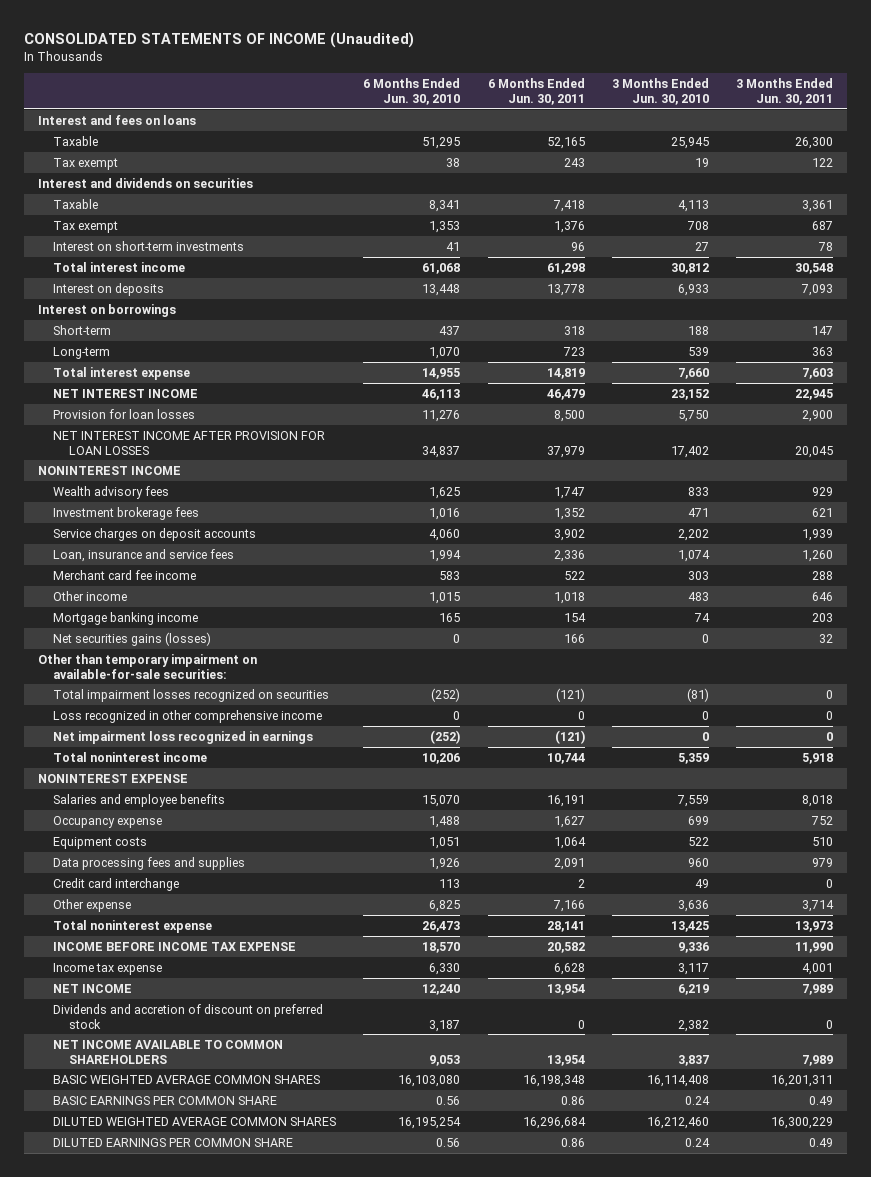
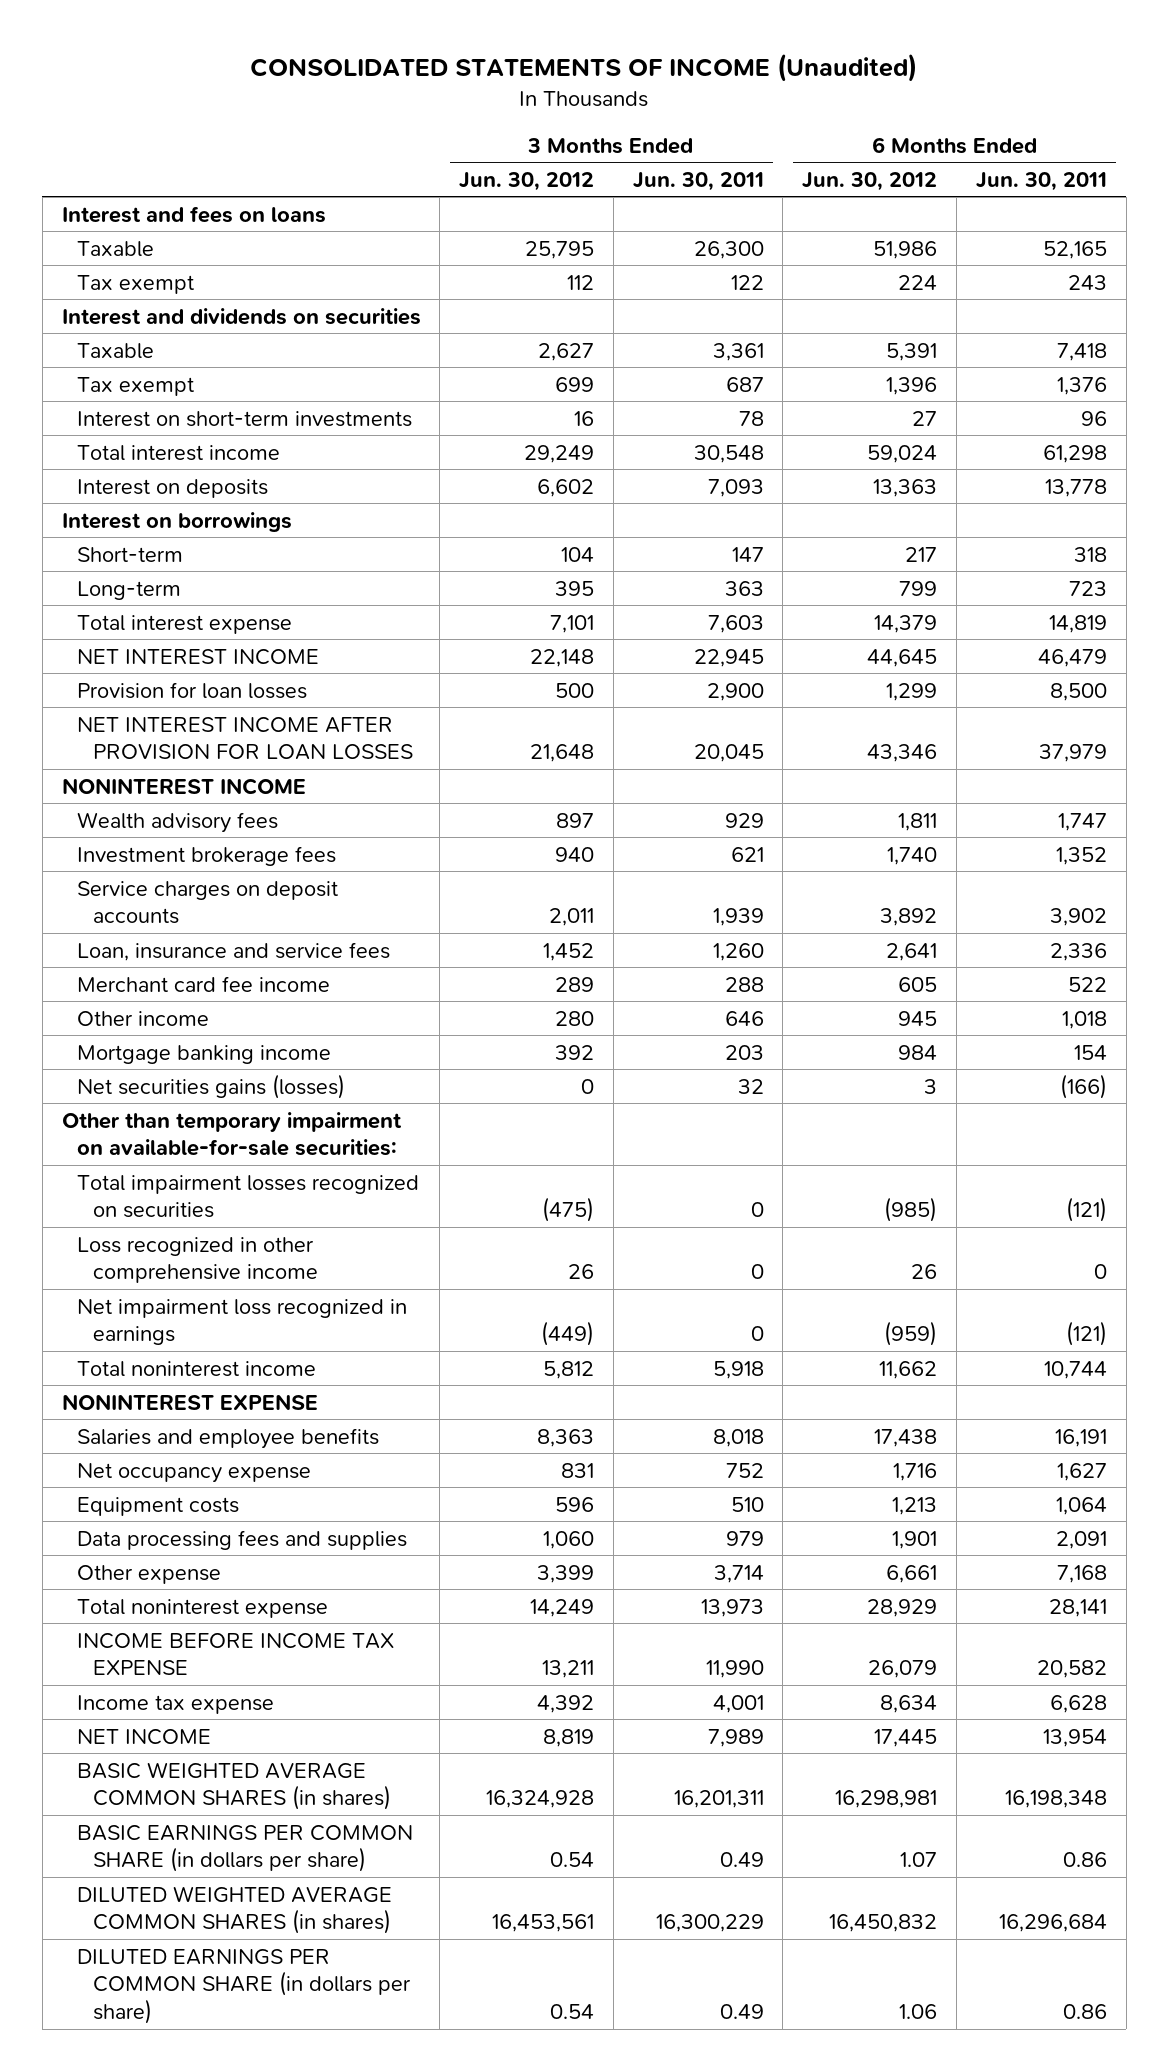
[363,77,461,105] 6 Months Ended Jun. 30, 2010 -> none
[611,77,709,105] 3 Months Ended Jun. 30, 2010 -> none
none -> [459,171,595,191] Jun. 30, 2012
none -> [802,171,938,191] Jun. 30, 2012
[563,633,585,643] 166 -> [1059,1073,1107,1099] (166)
[53,815,163,828] Occupancy expense -> [77,1462,312,1483] Net occupancy expense
[53,877,180,891] Credit card interchange -> none
[552,899,585,912] 7,166 -> [1056,1564,1107,1583] 7,168
[53,1003,324,1029] Dividends and accretion of discount on preferred stock -> none
[53,1039,284,1064] NET INCOME AVAILABLE TO COMMON SHAREHOLDERS -> none
[53,1074,321,1084] BASIC WEIGHTED AVERAGE COMMON SHARES -> [77,1761,391,1811] BASIC WEIGHTED AVERAGE COMMON SHARES (in shares)
[53,1095,278,1105] BASIC EARNINGS PER COMMON SHARE -> [77,1824,414,1873] BASIC EARNINGS PER COMMON SHARE (in dollars per share)
[53,1116,337,1126] DILUTED WEIGHTED AVERAGE COMMON SHARES -> [77,1885,393,1935] DILUTED WEIGHTED AVERAGE COMMON SHARES (in shares)
[53,1137,294,1147] DILUTED EARNINGS PER COMMON SHARE -> [77,1948,411,2025] DILUTED EARNINGS PER COMMON SHARE (in dollars per share)

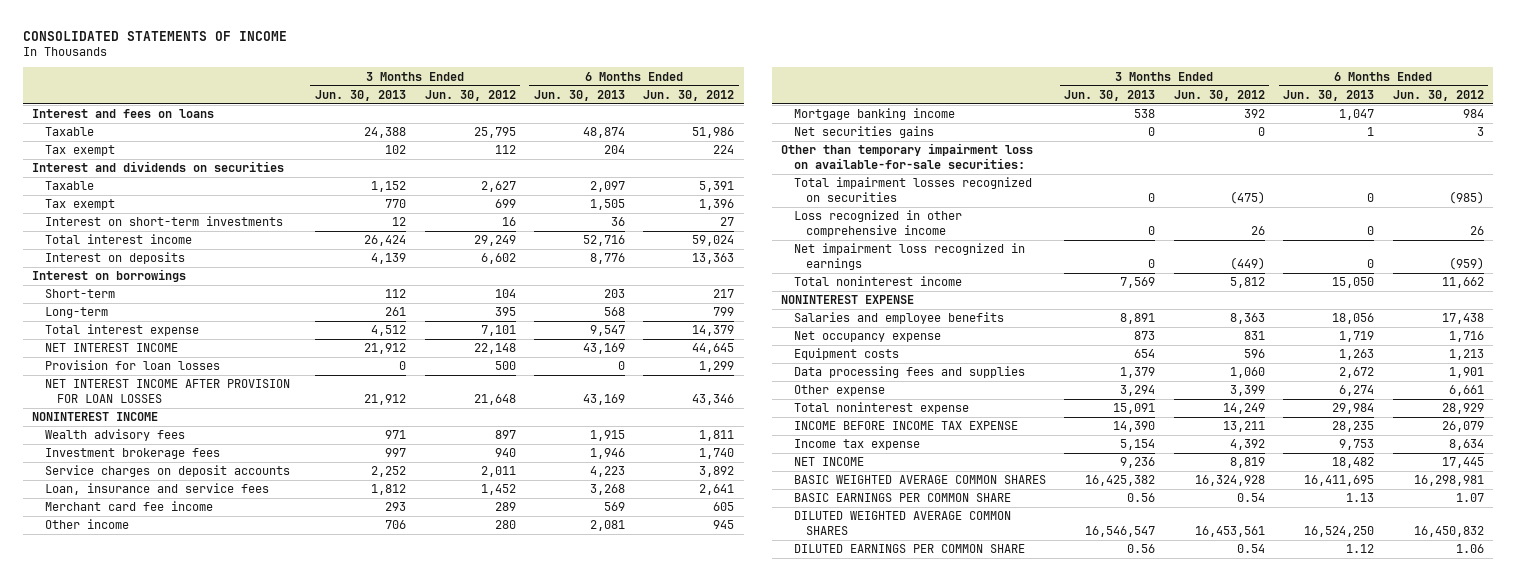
[250,53,918,83] CONSOLIDATED STATEMENTS OF INCOME (Unaudited) -> [22,30,287,41] CONSOLIDATED STATEMENTS OF INCOME
[632,171,764,191] Jun. 30, 2011 -> none
[975,171,1107,191] Jun. 30, 2011 -> none
none -> [315,89,407,101] Jun. 30, 2013
none -> [533,89,625,101] Jun. 30, 2013
[77,1073,346,1099] Net securities gains (losses) -> [793,126,934,139] Net securities gains
[61,1111,402,1157] Other than temporary impairment on available-for-sale securities: -> [781,143,1034,169] Other than temporary impairment loss on available-for-sale securities:
[77,1761,391,1811] BASIC WEIGHTED AVERAGE COMMON SHARES (in shares) -> [793,475,1046,485] BASIC WEIGHTED AVERAGE COMMON SHARES
[77,1824,414,1873] BASIC EARNINGS PER COMMON SHARE (in dollars per share) -> [793,493,1011,503] BASIC EARNINGS PER COMMON SHARE
[77,1885,393,1935] DILUTED WEIGHTED AVERAGE COMMON SHARES (in shares) -> [793,511,1011,535] DILUTED WEIGHTED AVERAGE COMMON SHARES
[77,1948,411,2025] DILUTED EARNINGS PER COMMON SHARE (in dollars per share) -> [793,544,1025,554] DILUTED EARNINGS PER COMMON SHARE

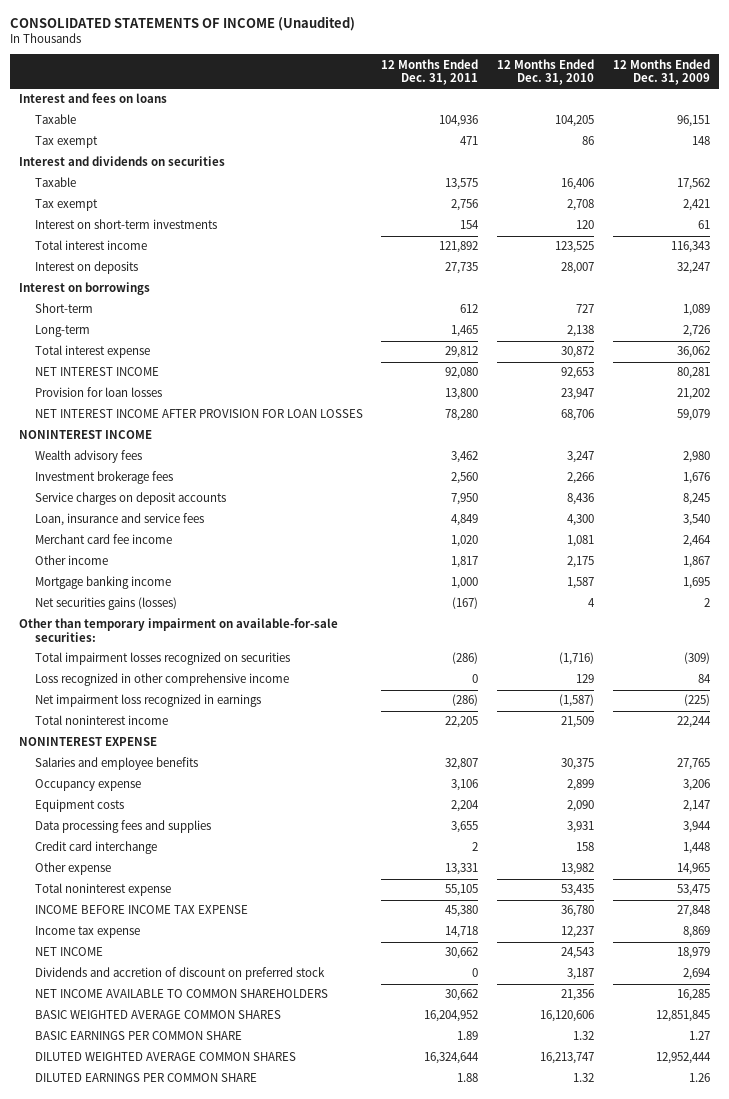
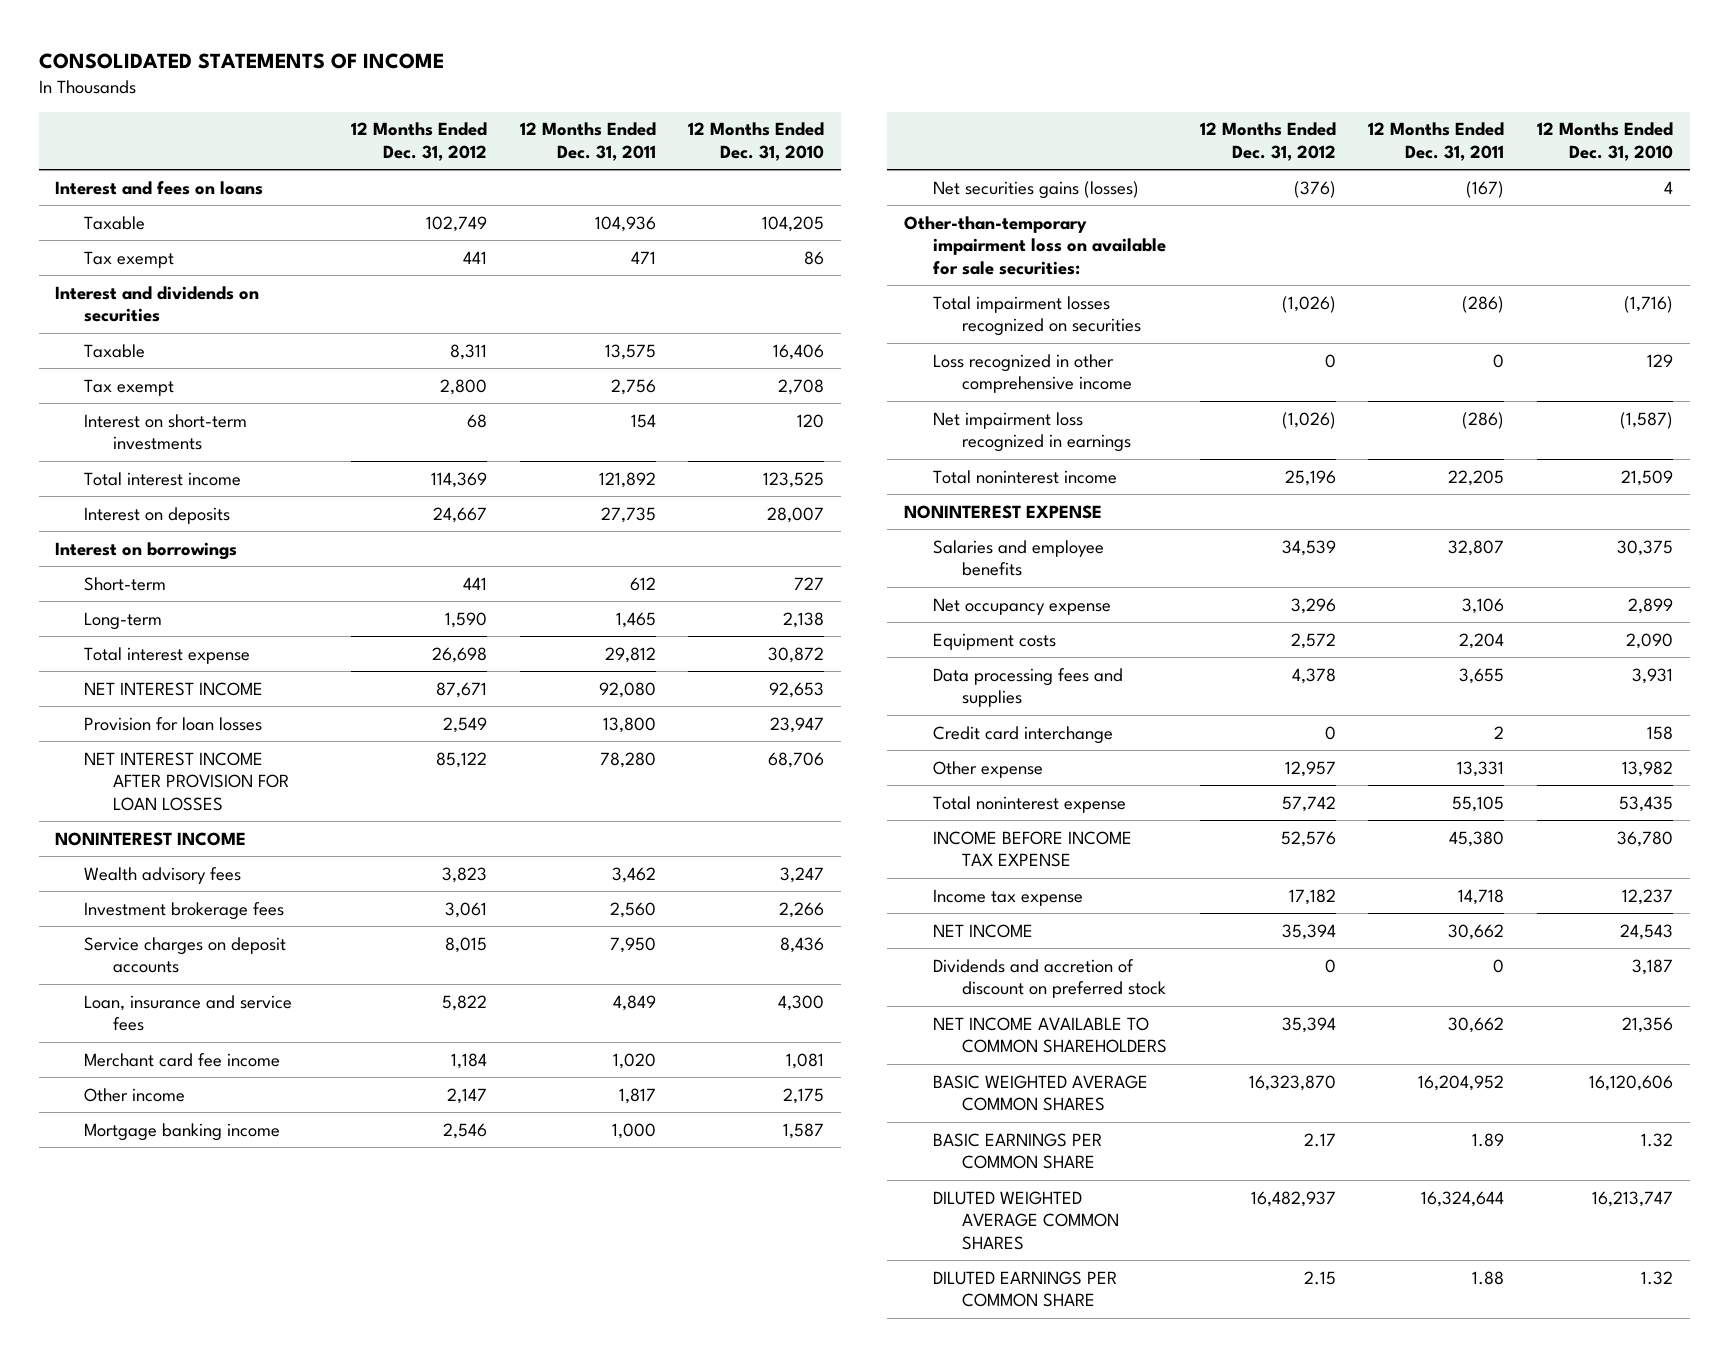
[9,15,355,31] CONSOLIDATED STATEMENTS OF INCOME (Unaudited) -> [38,52,444,69] CONSOLIDATED STATEMENTS OF INCOME
[612,58,710,86] 12 Months Ended Dec. 31, 2009 -> none
none -> [350,122,487,161] 12 Months Ended Dec. 31, 2012
[19,618,339,642] Other than temporary impairment on available-for-sale securities: -> [903,215,1166,275] Other-than-temporary impairment loss on available for sale securities:
[34,779,141,792] Occupancy expense -> [932,597,1111,615] Net occupancy expense

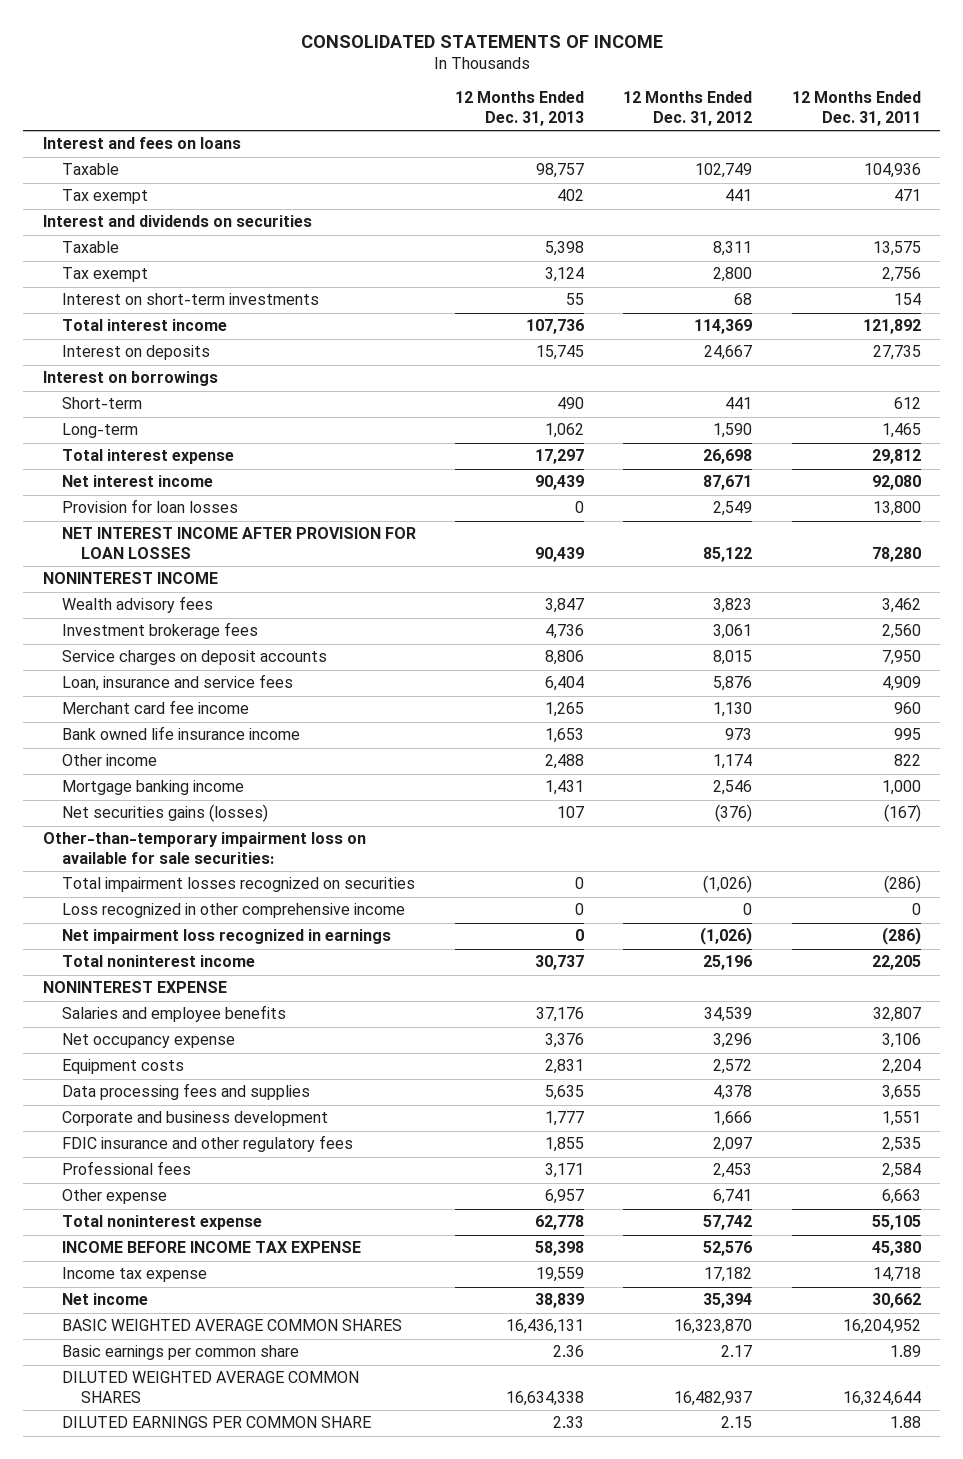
[688,122,825,161] 12 Months Ended Dec. 31, 2010 -> none
none -> [455,91,585,126] 12 Months Ended Dec. 31, 2013
[84,681,264,696] NET INTEREST INCOME -> [61,475,213,488] Net interest income
[441,994,487,1011] 5,822 -> [713,676,753,692] 5,876
[612,994,656,1011] 4,849 -> [881,676,921,692] 4,909
[450,1052,487,1069] 1,184 -> [713,702,753,718] 1,130
[612,1052,656,1069] 1,020 -> [893,702,921,715] 960
none -> [61,726,300,741] Bank owned life insurance income
[446,1087,487,1104] 2,147 -> [713,754,753,770] 1,174
[618,1087,656,1104] 1,817 -> [893,754,921,767] 822
[932,725,1113,744] Credit card interchange -> none
none -> [61,1111,328,1127] Corporate and business development
none -> [61,1135,353,1153] FDIC insurance and other regulatory fees
none -> [61,1161,191,1176] Professional fees
[1284,760,1336,777] 12,957 -> [713,1189,753,1205] 6,741
[1457,760,1505,777] 13,331 -> [881,1189,921,1205] 6,663
[932,958,1166,999] Dividends and accretion of discount on preferred stock -> none
[932,1016,1167,1054] NET INCOME AVAILABLE TO COMMON SHAREHOLDERS -> none
[932,923,1033,938] NET INCOME -> [61,1293,148,1306] Net income
[932,1132,1102,1170] BASIC EARNINGS PER COMMON SHARE -> [61,1345,299,1361] Basic earnings per common share

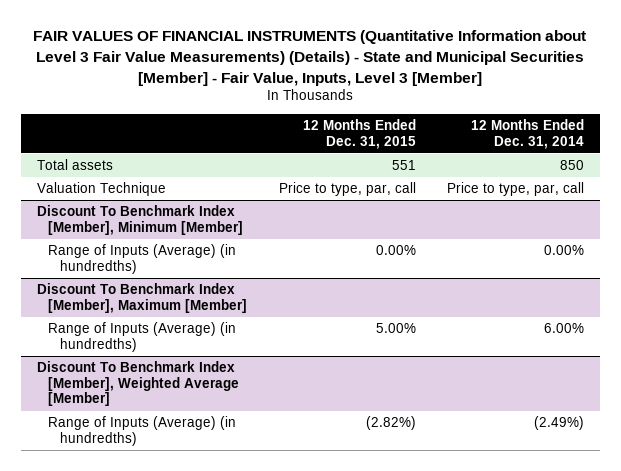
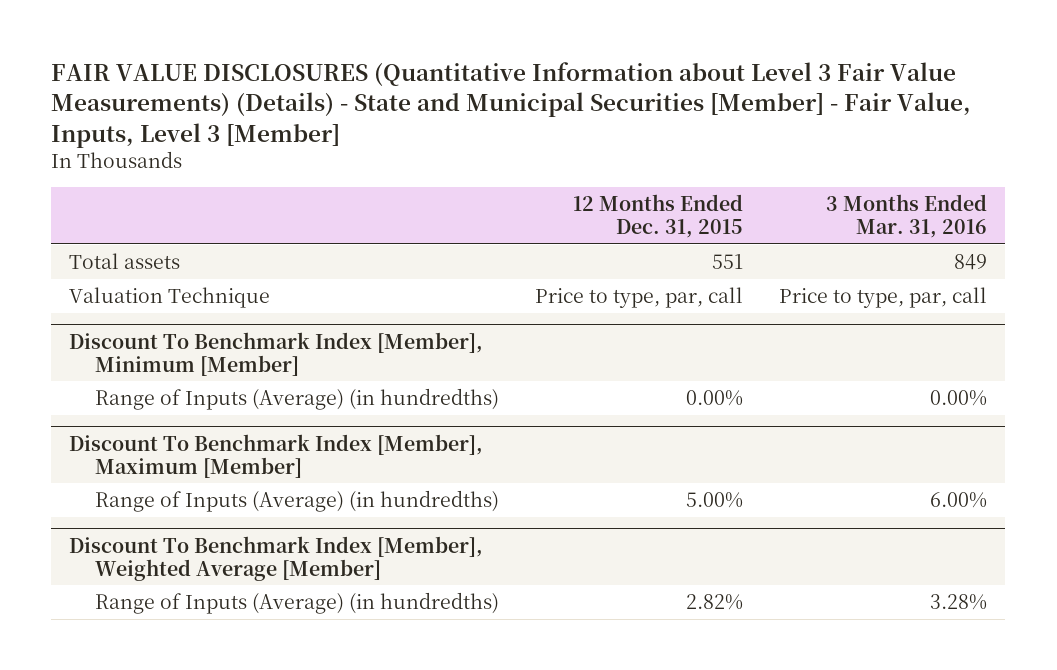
[33,30,587,86] FAIR VALUES OF FINANCIAL INSTRUMENTS (Quantitative Information about Level 3 Fair Value Measurements) (Details) - State and Municipal Securities [Member] - Fair Value, Inputs, Level 3 [Member] -> [51,62,972,148] FAIR VALUE DISCLOSURES (Quantitative Information about Level 3 Fair Value Measurements) (Details) - State and Municipal Securities [Member] - Fair Value, Inputs, Level 3 [Member]
[471,118,585,149] 12 Months Ended Dec. 31, 2014 -> none
none -> [826,194,988,239] 3 Months Ended Mar. 31, 2016
[365,416,416,431] (2.82%) -> [686,593,744,610] 2.82%

